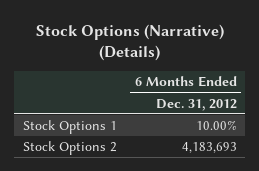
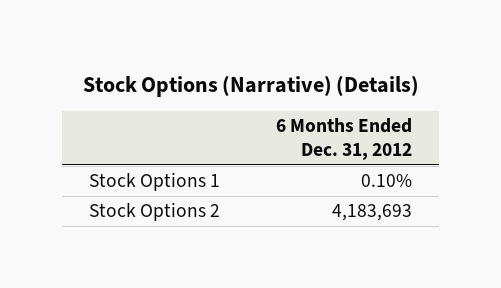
[195,120,237,131] 10.00% -> [360,174,412,188] 0.10%

